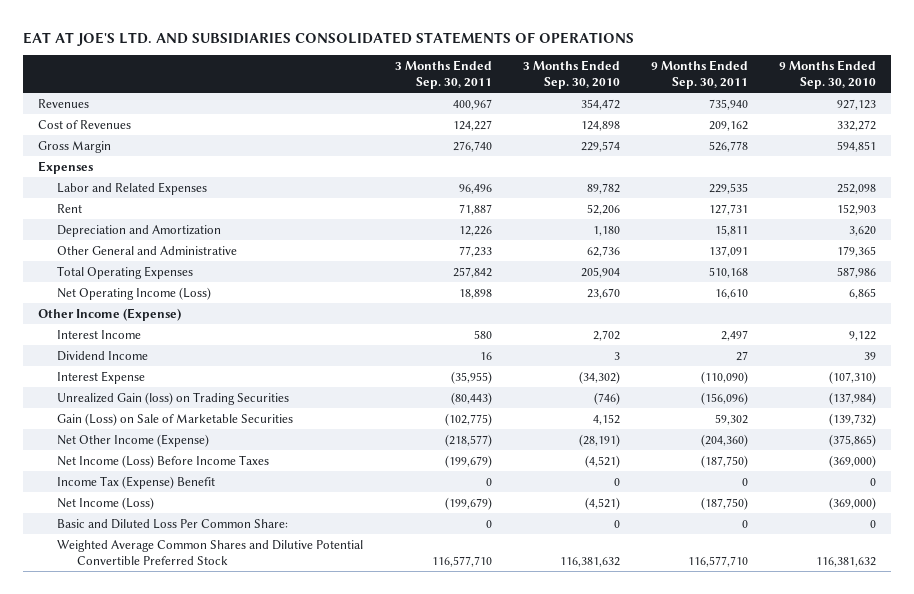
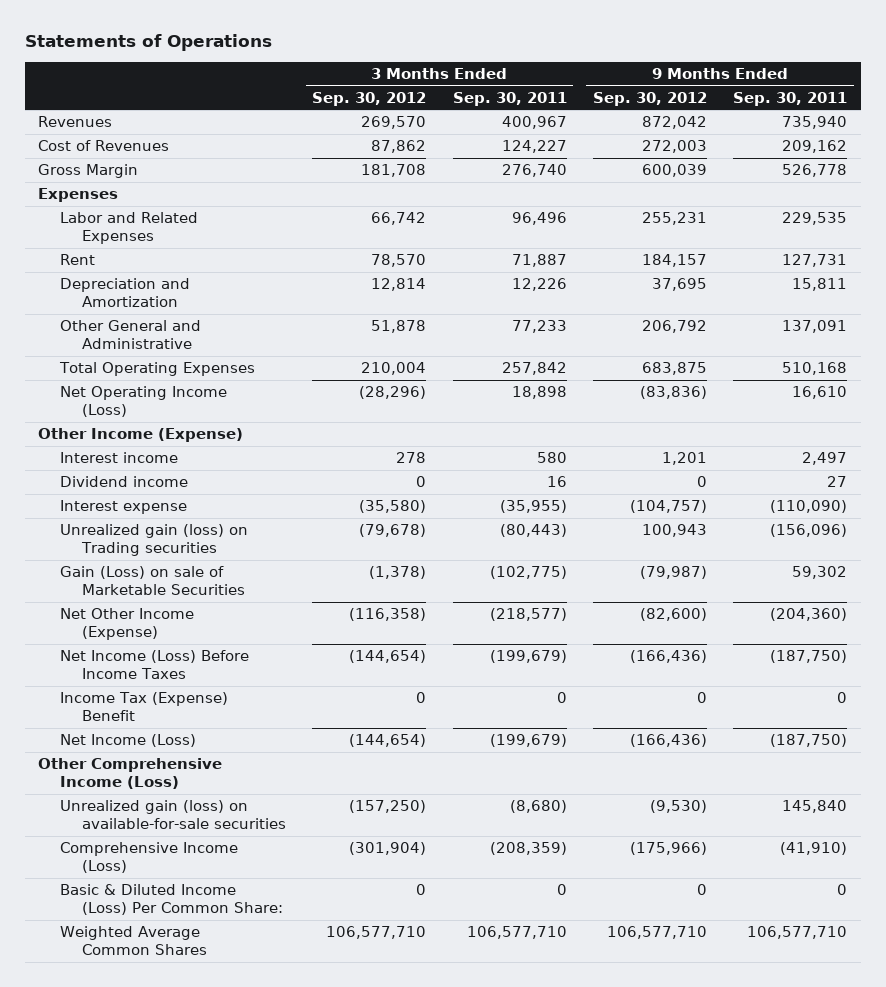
[22,31,634,46] EAT AT JOE'S LTD. AND SUBSIDIARIES CONSOLIDATED STATEMENTS OF OPERATIONS -> [25,34,273,52] Statements of Operations
[522,59,620,90] 3 Months Ended Sep. 30, 2010 -> none
[778,59,876,90] 9 Months Ended Sep. 30, 2010 -> none
none -> [312,91,427,106] Sep. 30, 2012
none -> [592,91,707,106] Sep. 30, 2012
[57,329,142,339] Interest Income -> [60,452,179,464] Interest income
[57,350,149,361] Dividend Income -> [60,476,189,488] Dividend income
[57,370,146,384] Interest Expense -> [60,500,188,515] Interest expense
[57,391,290,405] Unrealized Gain (loss) on Trading Securities -> [60,524,249,556] Unrealized gain (loss) on Trading securities
[57,412,294,426] Gain (Loss) on Sale of Marketable Securities -> [60,566,245,595] Gain (Loss) on sale of Marketable Securities
[57,539,364,565] Weighted Average Common Shares and Dilutive Potential Convertible Preferred Stock -> none
none -> [38,758,223,789] Other Comprehensive Income (Loss)
none -> [60,800,286,829] Unrealized gain (loss) on available-for-sale securities
none -> [60,842,239,873] Comprehensive Income (Loss)
[57,518,289,529] Basic and Diluted Loss Per Common Share: -> [60,884,283,915] Basic & Diluted Income (Loss) Per Common Share:
none -> [60,926,207,955] Weighted Average Common Shares

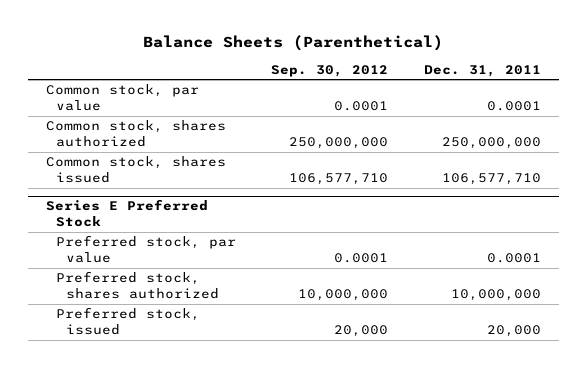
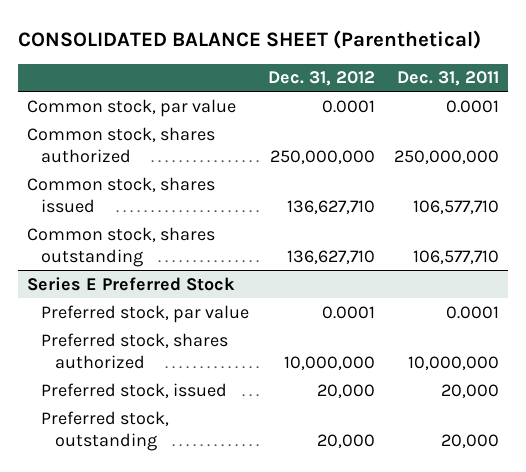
[143,35,444,52] Balance Sheets (Parenthetical) -> [17,29,481,49] CONSOLIDATED BALANCE SHEET (Parenthetical)
[271,64,389,77] Sep. 30, 2012 -> none
none -> [268,71,376,87] Dec. 31, 2012
none -> [27,226,216,267] Common stock, shares outstanding
none -> [41,410,170,451] Preferred stock, outstanding

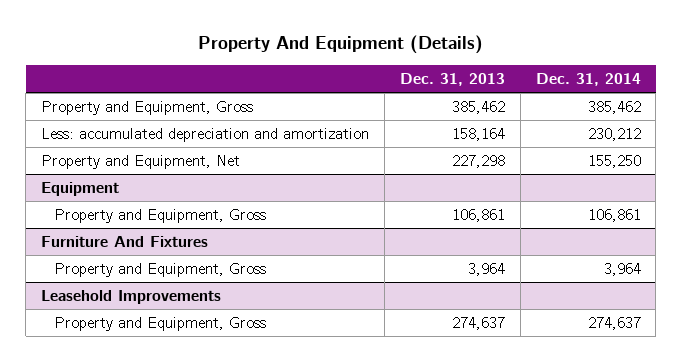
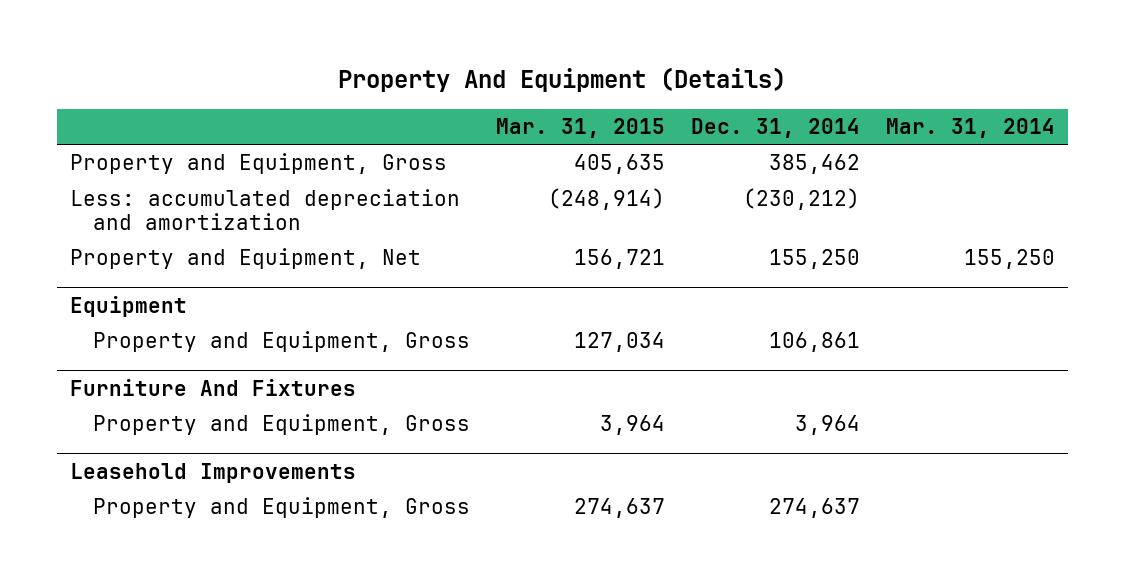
[399,72,505,86] Dec. 31, 2013 -> none
none -> [495,117,665,138] Mar. 31, 2015
none -> [886,117,1056,138] Mar. 31, 2014
[587,128,641,142] 230,212 -> [743,188,861,211] (230,212)

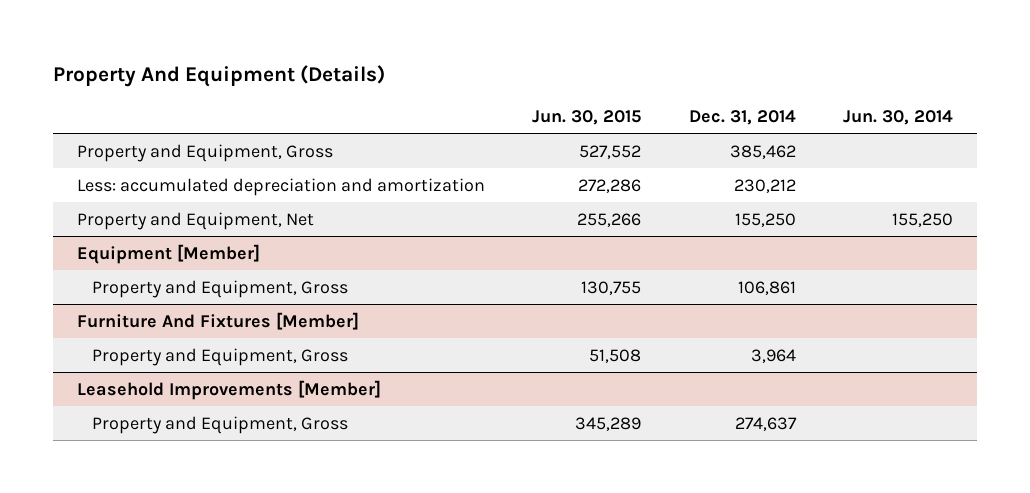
[495,117,665,138] Mar. 31, 2015 -> none
[886,117,1056,138] Mar. 31, 2014 -> none
none -> [532,109,642,125] Jun. 30, 2015
none -> [843,109,954,125] Jun. 30, 2014
[743,188,861,211] (230,212) -> [733,178,796,193] 230,212
[69,296,187,318] Equipment -> [76,243,260,264] Equipment [Member]
[69,379,356,397] Furniture And Fixtures -> [76,311,359,330] Furniture And Fixtures [Member]
[69,463,356,484] Leasehold Improvements -> [76,379,381,400] Leasehold Improvements [Member]

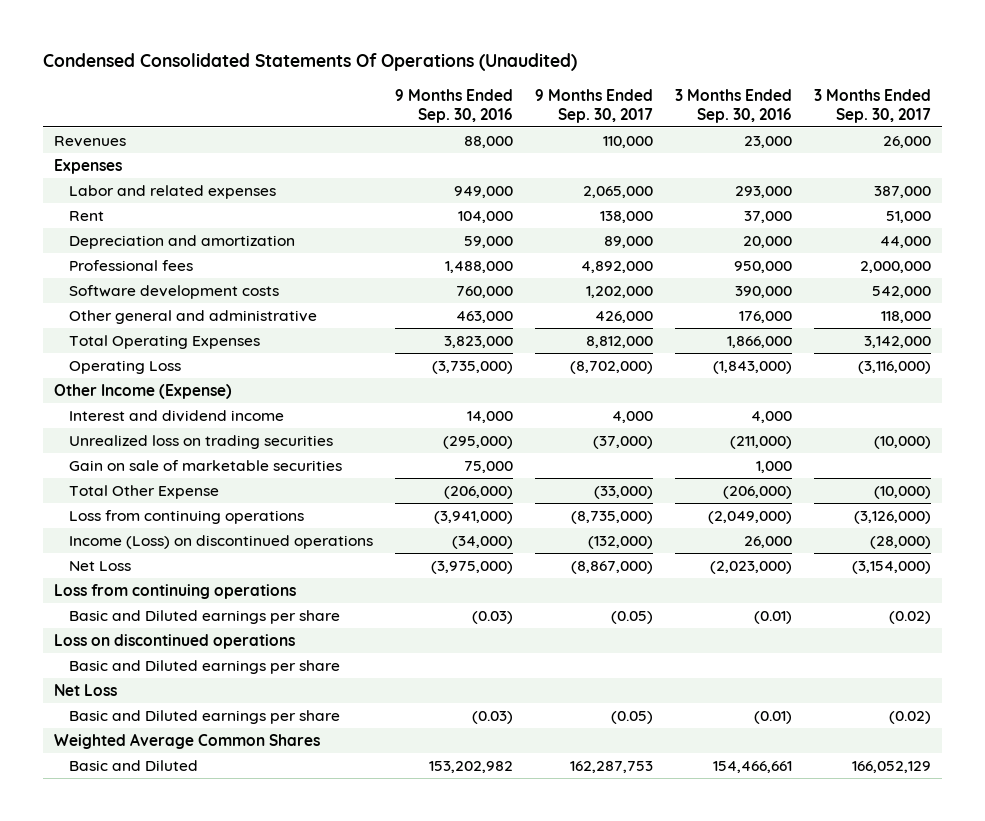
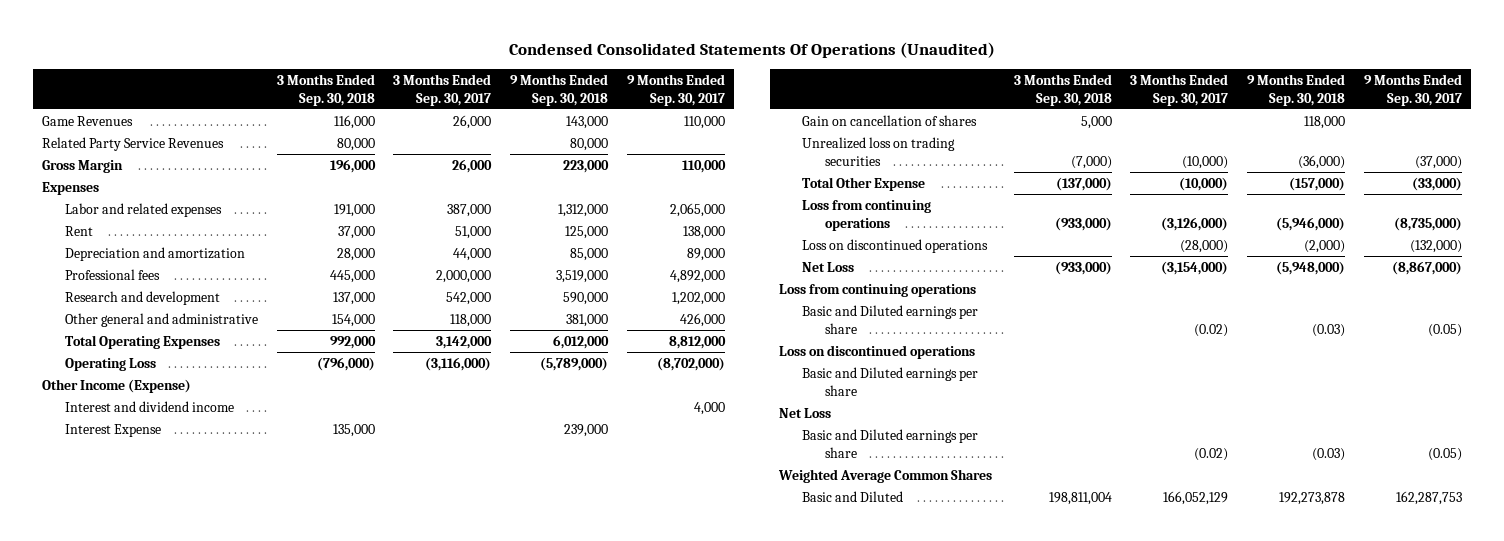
[394,88,513,123] 9 Months Ended Sep. 30, 2016 -> none
[674,88,792,123] 3 Months Ended Sep. 30, 2016 -> none
none -> [276,73,375,106] 3 Months Ended Sep. 30, 2018
none -> [510,73,609,106] 9 Months Ended Sep. 30, 2018
[54,136,127,148] Revenues -> [42,115,134,126] Game Revenues
none -> [42,136,225,151] Related Party Service Revenues
none -> [42,159,124,173] Gross Margin
[68,285,279,300] Software development costs -> [64,290,220,305] Research and development
none -> [64,423,161,437] Interest Expense
none -> [801,114,977,126] Gain on cancellation of shares
[68,460,342,472] Gain on sale of marketable securities -> none
[68,535,373,550] Income (Loss) on discontinued operations -> [801,238,988,253] Loss on discontinued operations

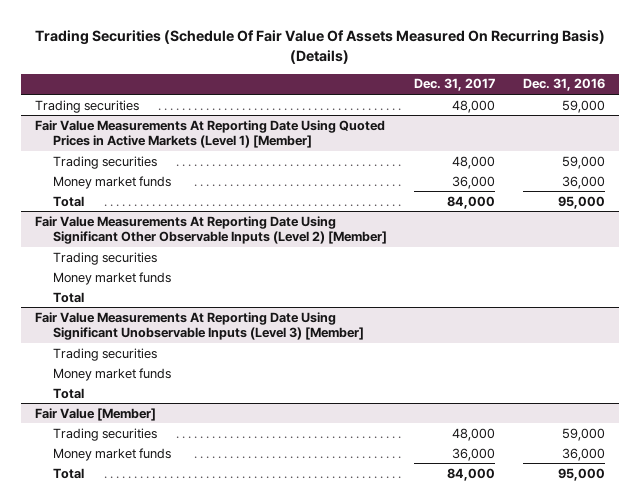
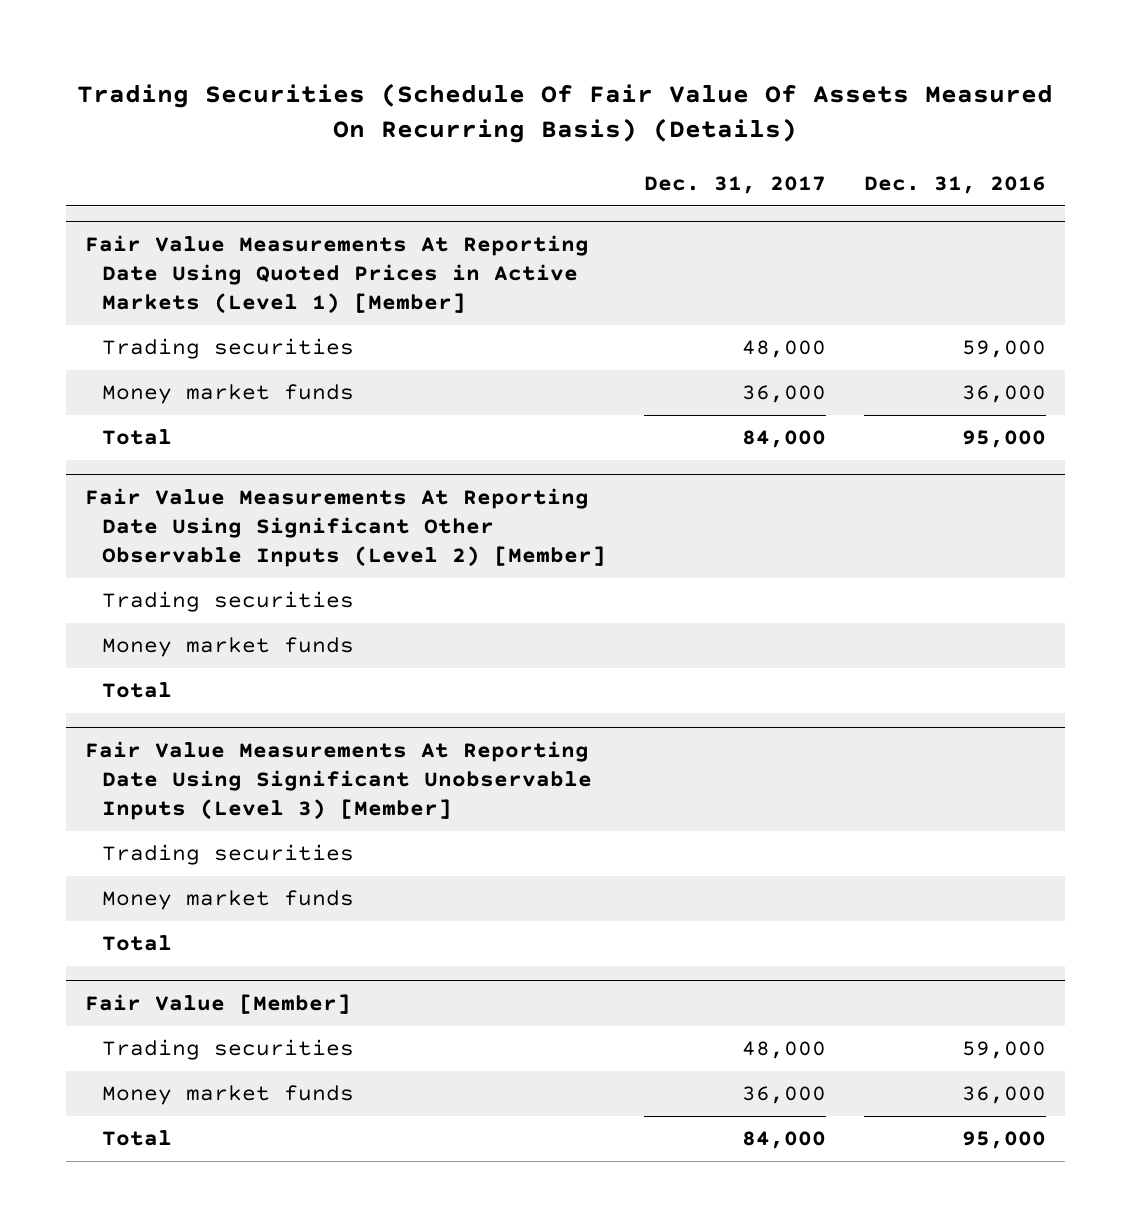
[35,99,140,113] Trading securities -> none

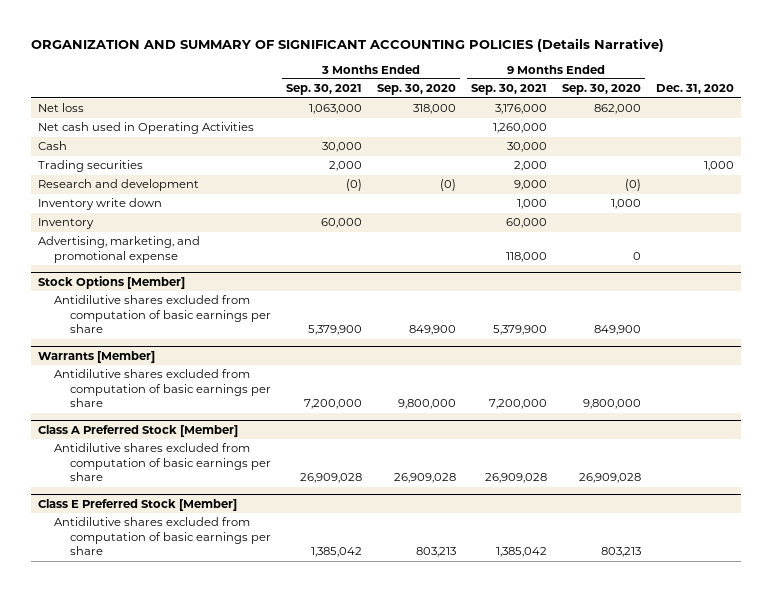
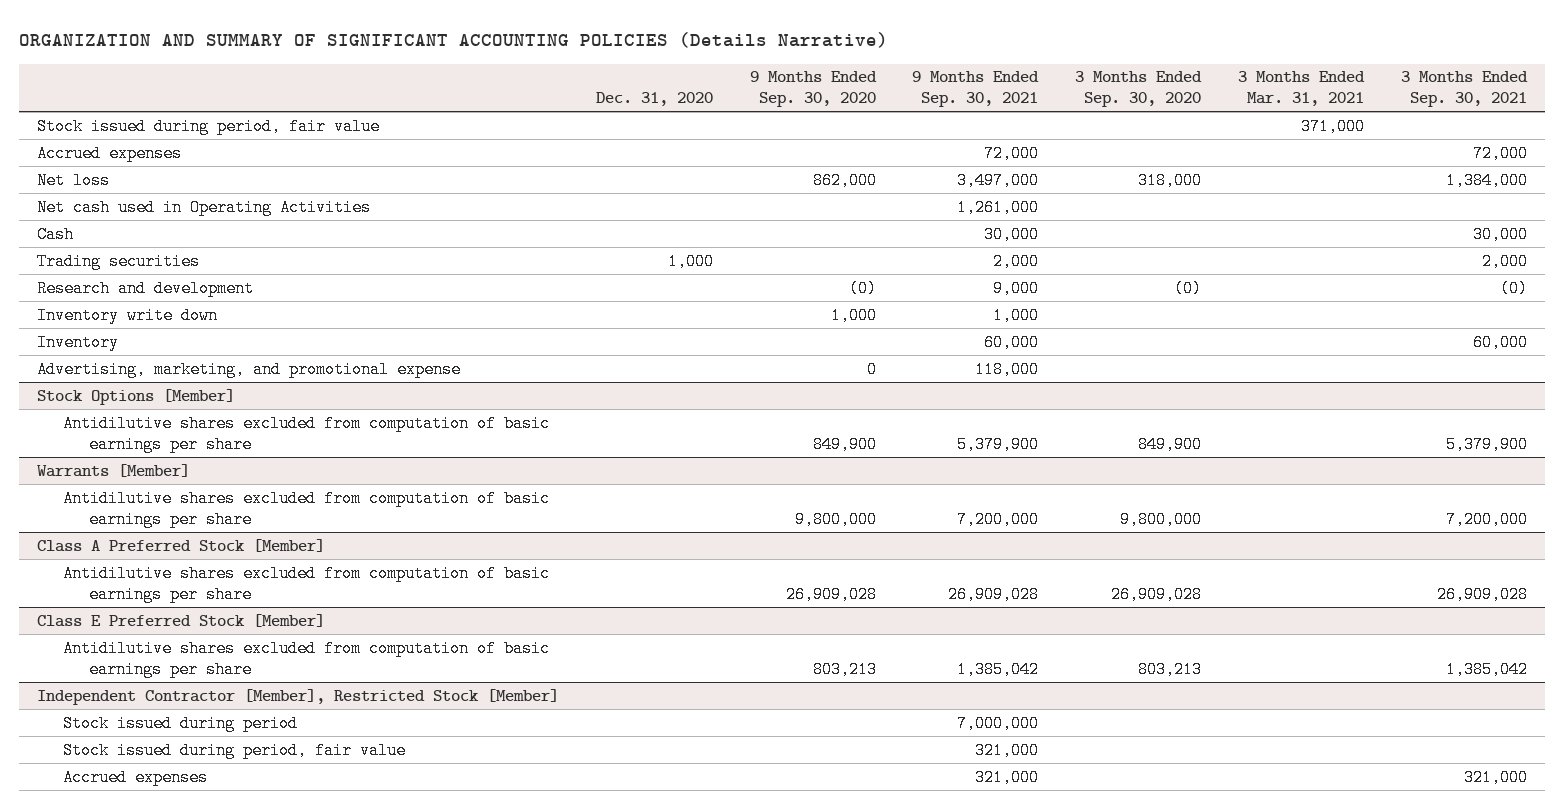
none -> [1237,71,1365,107] 3 Months Ended Mar. 31, 2021
none -> [37,117,381,135] Stock issued during period, fair value
none -> [37,144,183,162] Accrued expenses
[309,104,363,115] 1,063,000 -> [1445,171,1528,189] 1,384,000
[494,104,547,115] 3,176,000 -> [957,171,1040,189] 3,497,000
[492,123,547,134] 1,260,000 -> [957,198,1040,216] 1,261,000
none -> [37,688,560,705] Independent Contractor [Member], Restricted Stock [Member]
none -> [63,714,299,732] Stock issued during period
none -> [63,741,407,759] Stock issued during period, fair value
none -> [63,768,209,786] Accrued expenses

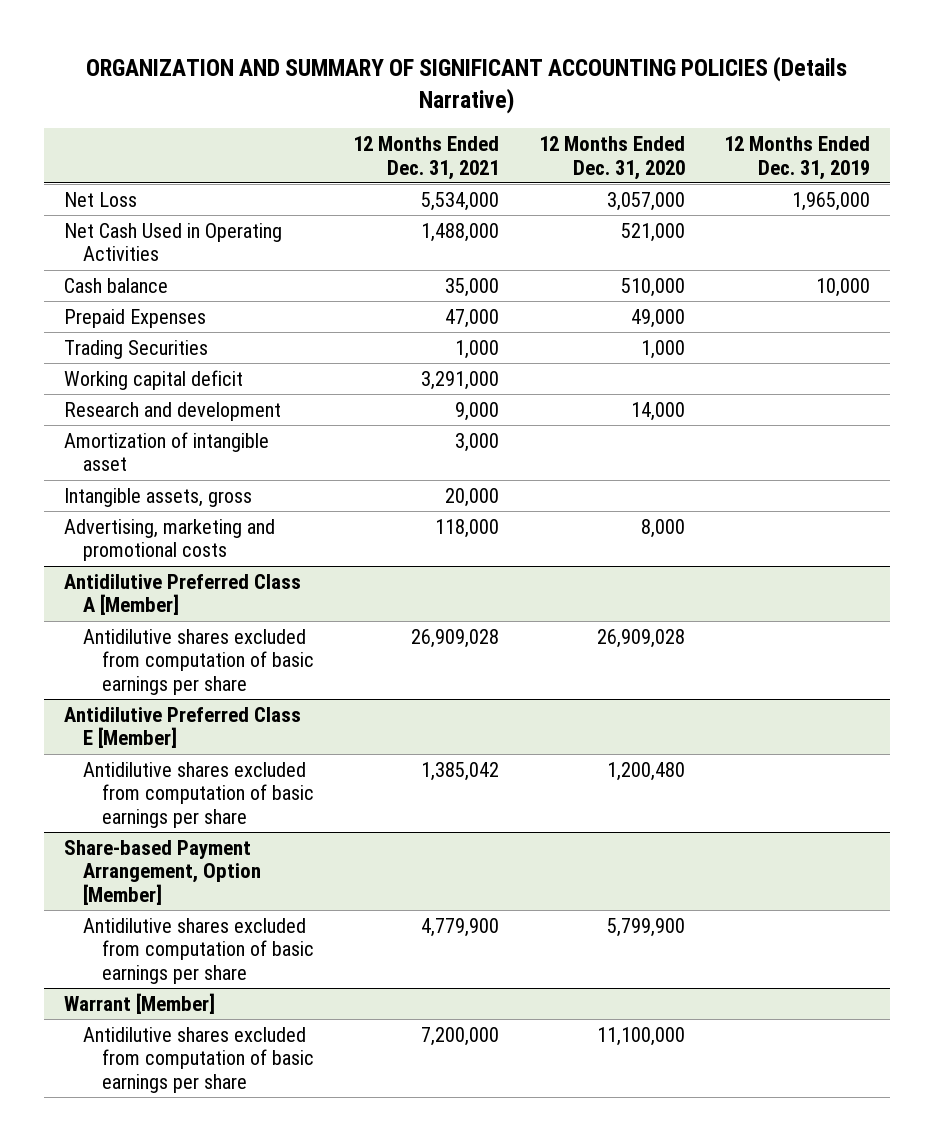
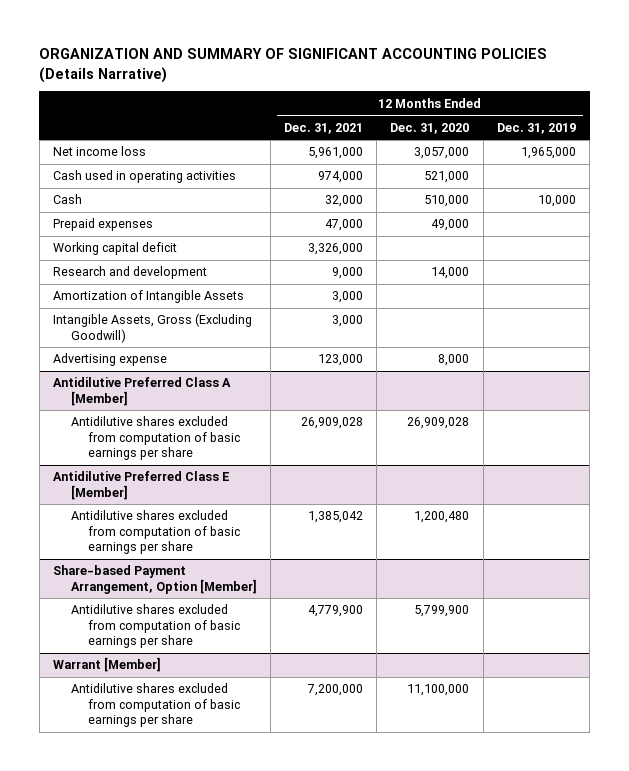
[63,339,208,359] Trading Securities -> none
[63,191,137,207] Net Loss -> [52,146,146,157] Net income loss
[421,191,500,211] 5,534,000 -> [308,147,364,160] 5,961,000
[63,222,282,262] Net Cash Used in Operating Activities -> [52,170,236,184] Cash used in operating activities
[421,222,500,242] 1,488,000 -> [318,171,364,184] 974,000
[63,277,168,293] Cash balance -> [52,194,82,205] Cash
[445,277,500,297] 35,000 -> [325,195,364,208] 32,000
[63,308,206,328] Prepaid Expenses -> [52,218,153,232] Prepaid expenses
[421,370,500,390] 3,291,000 -> [308,243,364,256] 3,326,000
[63,518,275,562] Advertising, marketing and promotional costs -> none
[63,431,269,472] Amortization of intangible asset -> [52,290,244,304] Amortization of Intangible Assets
[63,487,252,507] Intangible assets, gross -> [52,313,252,343] Intangible Assets, Gross (Excluding Goodwill)
[445,487,500,507] 20,000 -> [332,315,364,328] 3,000
none -> [52,353,167,367] Advertising expense

